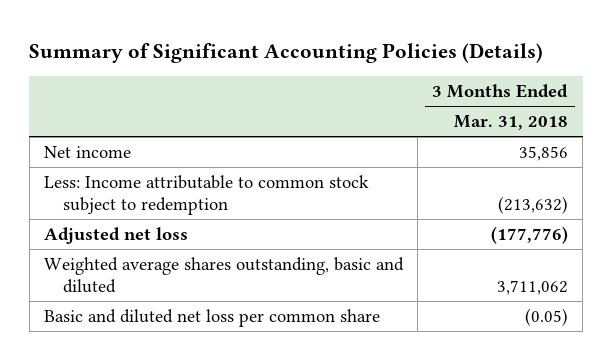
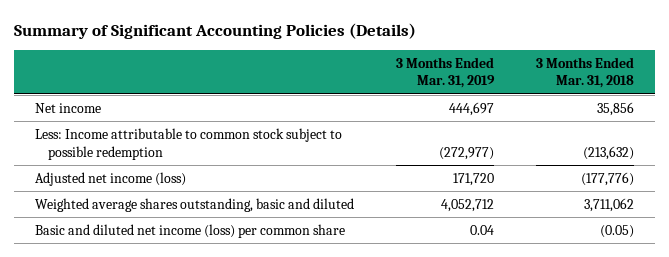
none -> [396,56,496,89] 3 Months Ended Mar. 31, 2019
[43,175,369,216] Less: Income attributable to common stock subject to redemption -> [34,127,342,160] Less: Income attributable to common stock subject to possible redemption
[43,227,188,245] Adjusted net loss -> [34,171,186,186] Adjusted net income (loss)
[43,309,380,328] Basic and diluted net loss per common share -> [34,223,345,238] Basic and diluted net income (loss) per common share

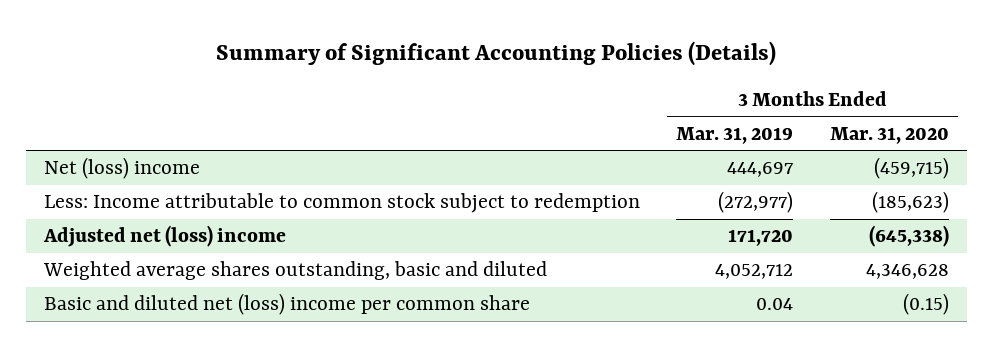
[536,56,635,89] 3 Months Ended Mar. 31, 2018 -> none
none -> [830,126,950,144] Mar. 31, 2020
[34,102,101,113] Net income -> [43,157,200,180] Net (loss) income
[34,127,342,160] Less: Income attributable to common stock subject to possible redemption -> [43,193,640,214] Less: Income attributable to common stock subject to redemption
[34,171,186,186] Adjusted net income (loss) -> [42,225,286,248] Adjusted net (loss) income
[34,223,345,238] Basic and diluted net income (loss) per common share -> [43,293,530,316] Basic and diluted net (loss) income per common share

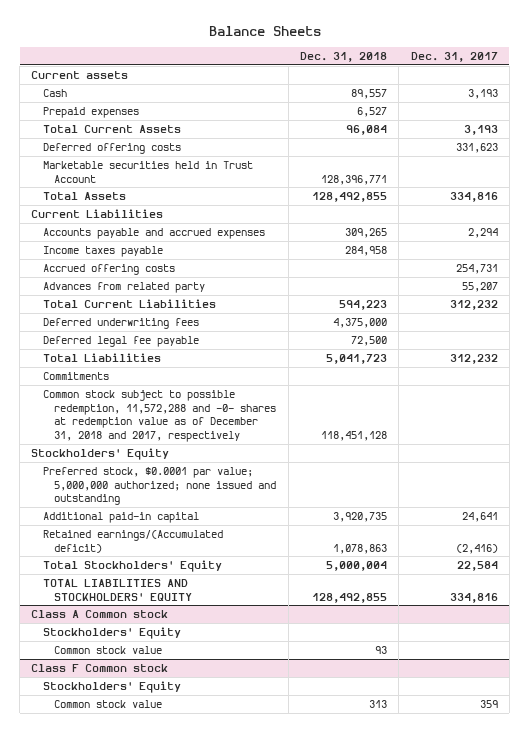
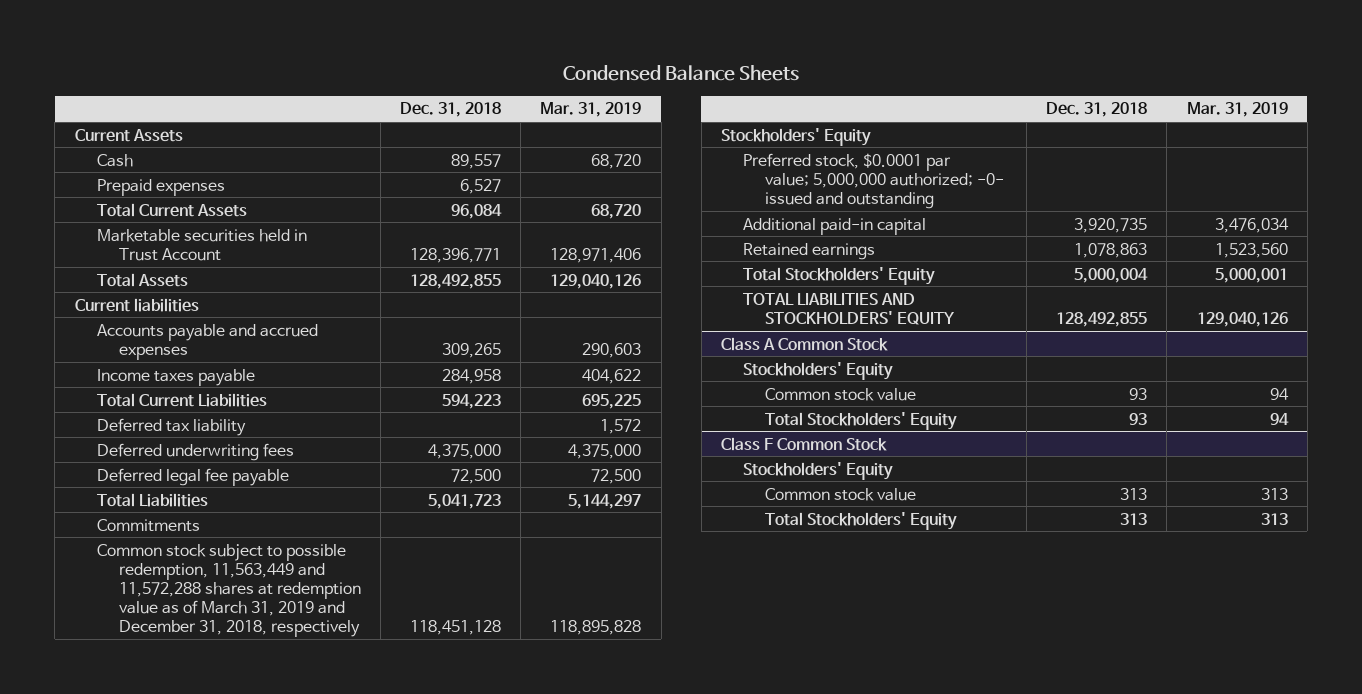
[208,26,321,37] Balance Sheets -> [563,64,800,81] Condensed Balance Sheets
[410,51,498,62] Dec. 31, 2017 -> none
none -> [540,102,642,118] Mar. 31, 2019
[31,70,129,79] Current assets -> [74,128,183,142] Current Assets
[42,142,181,154] Deferred offering costs -> none
[31,208,164,218] Current Liabilities -> [74,297,199,312] Current liabilities
[42,263,175,275] Accrued offering costs -> none
[42,281,205,293] Advances from related party -> none
none -> [96,417,246,436] Deferred tax liability
[42,389,277,443] Common stock subject to possible redemption, 11,572,288 and -0- shares at redemption value as of December 31, 2018 and 2017, respectively -> [96,543,361,638] Common stock subject to possible redemption, 11,563,449 and 11,572,288 shares at redemption value as of March 31, 2019 and December 31, 2018, respectively
[42,466,277,506] Preferred stock, $0.0001 par value; 5,000,000 authorized; none issued and outstanding -> [742,152,1004,209] Preferred stock, $0.0001 par value; 5,000,000 authorized; -0- issued and outstanding
[42,529,223,553] Retained earnings/(Accumulated deficit) -> [742,242,875,260] Retained earnings
[31,609,169,618] Class A Common stock -> [720,336,888,351] Class A Common Stock
none -> [764,411,957,430] Total Stockholders' Equity
[31,663,169,672] Class F Common stock -> [720,436,887,451] Class F Common Stock
none -> [764,511,957,530] Total Stockholders' Equity

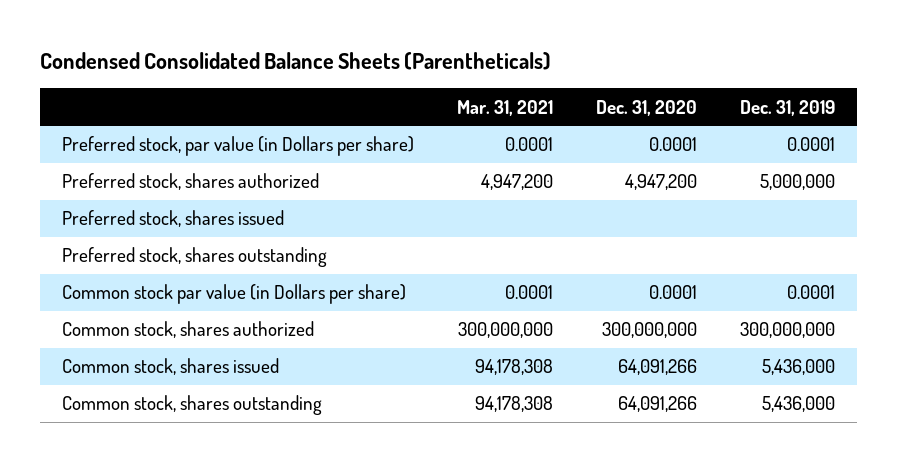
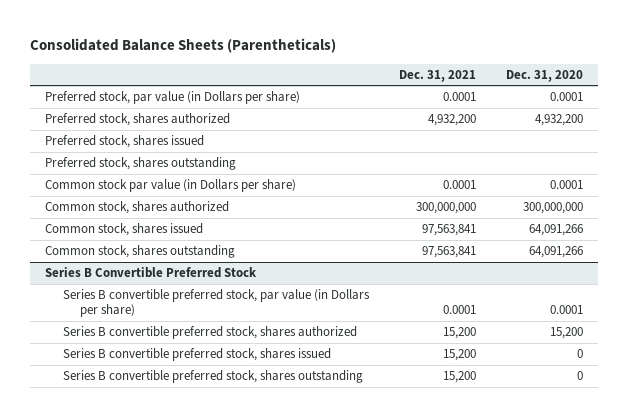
[39,52,551,71] Condensed Consolidated Balance Sheets (Parentheticals) -> [30,38,337,54] Consolidated Balance Sheets (Parentheticals)
[456,99,553,116] Mar. 31, 2021 -> none
[740,99,836,116] Dec. 31, 2019 -> none
none -> [398,69,476,82] Dec. 31, 2021
[624,174,697,191] 4,947,200 -> [535,114,584,127] 4,932,200
none -> [45,267,258,279] Series B Convertible Preferred Stock
none -> [62,289,370,318] Series B convertible preferred stock, par value (in Dollars per share)
none -> [62,326,357,340] Series B convertible preferred stock, shares authorized
none -> [62,348,331,362] Series B convertible preferred stock, shares issued
none -> [62,370,363,384] Series B convertible preferred stock, shares outstanding

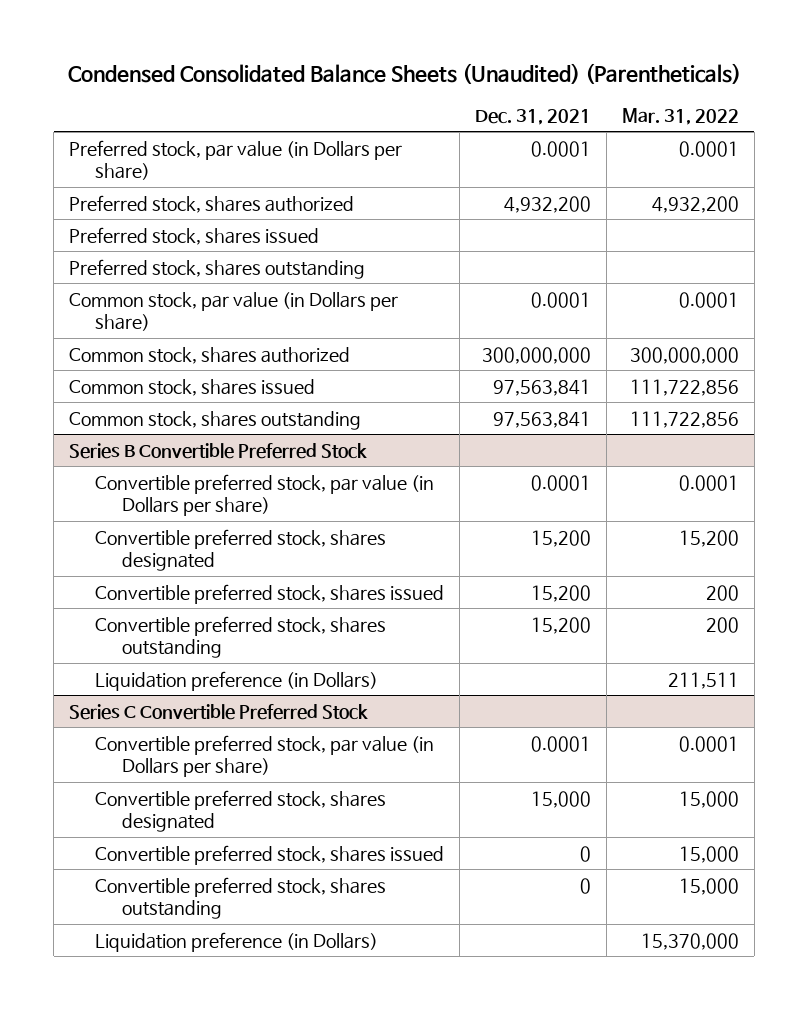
[30,38,337,54] Consolidated Balance Sheets (Parentheticals) -> [67,63,741,85] Condensed Consolidated Balance Sheets (Unaudited) (Parentheticals)
[506,69,584,82] Dec. 31, 2020 -> none
none -> [621,107,739,125] Mar. 31, 2022
[45,179,297,193] Common stock par value (in Dollars per share) -> [68,291,398,332] Common stock, par value (in Dollars per share)
[62,289,370,318] Series B convertible preferred stock, par value (in Dollars per share) -> [95,473,435,517] Convertible preferred stock, par value (in Dollars per share)
[62,326,357,340] Series B convertible preferred stock, shares authorized -> [95,528,387,572] Convertible preferred stock, shares designated
[62,348,331,362] Series B convertible preferred stock, shares issued -> [95,583,445,604] Convertible preferred stock, shares issued
[62,370,363,384] Series B convertible preferred stock, shares outstanding -> [95,615,387,659] Convertible preferred stock, shares outstanding
none -> [95,670,379,691] Liquidation preference (in Dollars)
none -> [68,703,368,720] Series C Convertible Preferred Stock
none -> [95,734,435,778] Convertible preferred stock, par value (in Dollars per share)
none -> [95,789,387,833] Convertible preferred stock, shares designated
none -> [95,844,445,865] Convertible preferred stock, shares issued
none -> [95,876,387,920] Convertible preferred stock, shares outstanding
none -> [95,931,379,952] Liquidation preference (in Dollars)

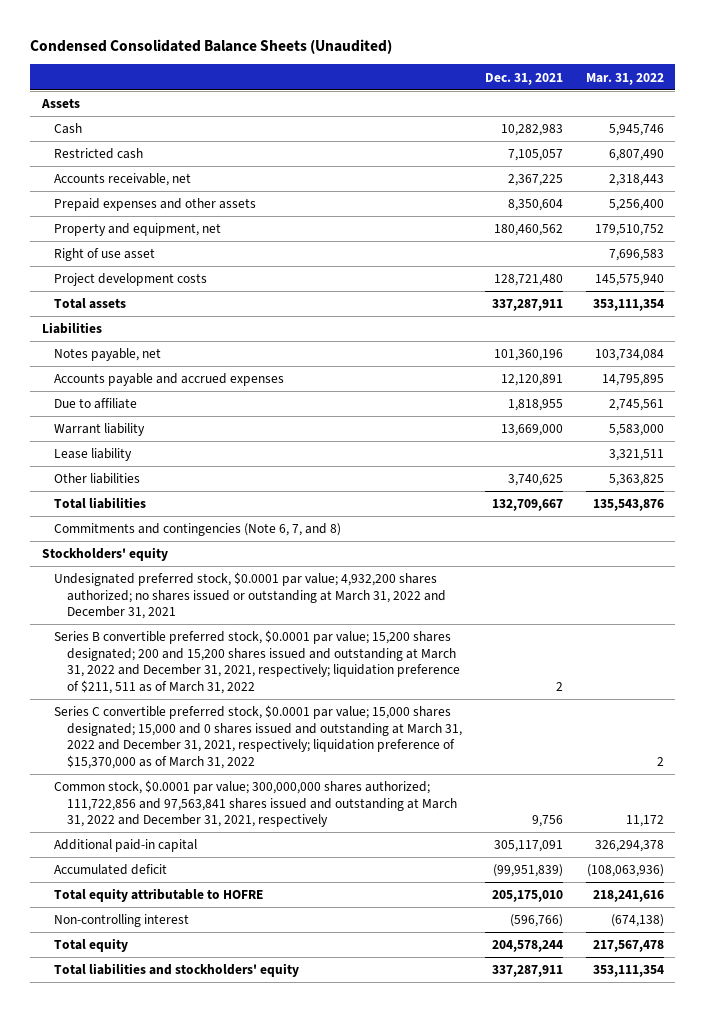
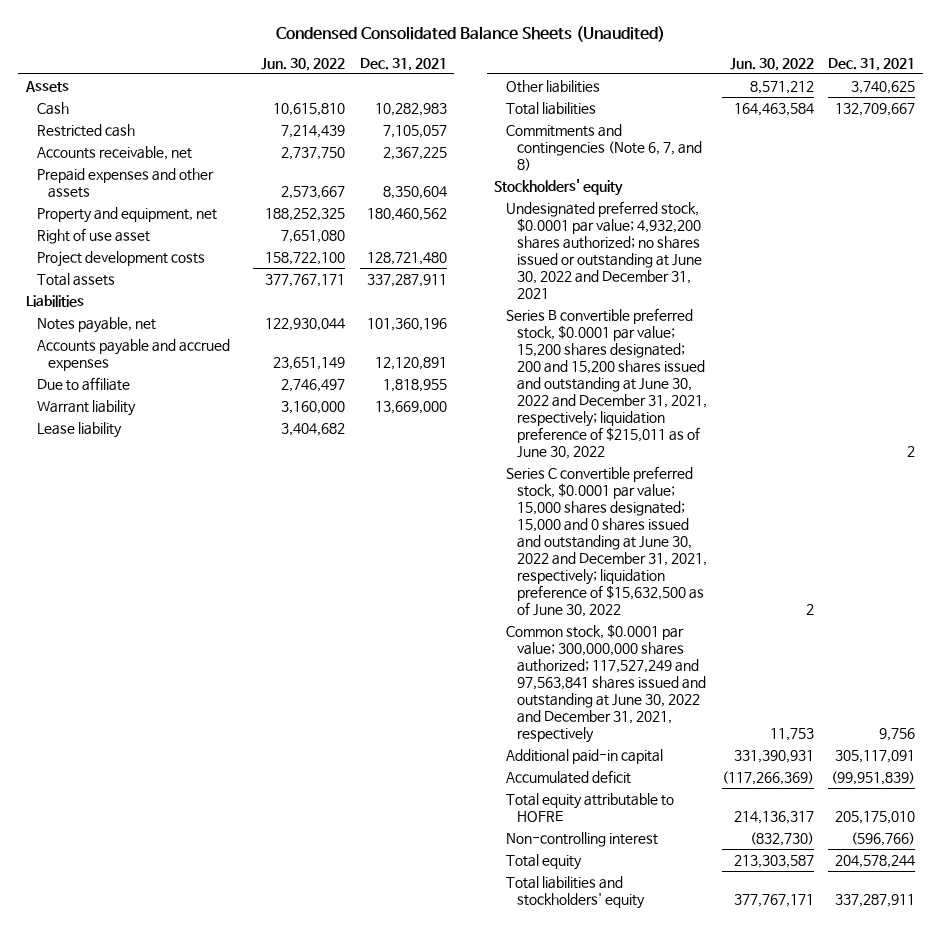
[585,72,664,85] Mar. 31, 2022 -> none
none -> [261,57,346,71] Jun. 30, 2022
[54,572,446,620] Undesignated preferred stock, $0.0001 par value; 4,932,200 shares authorized; no shares issued or outstanding at March 31, 2022 and December 31, 2021 -> [505,200,703,299] Undesignated preferred stock, $0.0001 par value; 4,932,200 shares authorized; no shares issued or outstanding at June 30, 2022 and December 31, 2021
[54,630,460,694] Series B convertible preferred stock, $0.0001 par value; 15,200 shares designated; 200 and 15,200 shares issued and outstanding at March 31, 2022 and December 31, 2021, respectively; liquidation preference of $211, 511 as of March 31, 2022 -> [505,307,708,459] Series B convertible preferred stock, $0.0001 par value; 15,200 shares designated; 200 and 15,200 shares issued and outstanding at June 30, 2022 and December 31, 2021, respectively; liquidation preference of $215,011 as of June 30, 2022
[54,705,462,769] Series C convertible preferred stock, $0.0001 par value; 15,000 shares designated; 15,000 and 0 shares issued and outstanding at March 31, 2022 and December 31, 2021, respectively; liquidation preference of $15,370,000 as of March 31, 2022 -> [505,465,708,617] Series C convertible preferred stock, $0.0001 par value; 15,000 shares designated; 15,000 and 0 shares issued and outstanding at June 30, 2022 and December 31, 2021, respectively; liquidation preference of $15,632,500 as of June 30, 2022
[54,780,457,828] Common stock, $0.0001 par value; 300,000,000 shares authorized; 111,722,856 and 97,563,841 shares issued and outstanding at March 31, 2022 and December 31, 2021, respectively -> [505,623,707,743] Common stock, $0.0001 par value; 300,000,000 shares authorized; 117,527,249 and 97,563,841 shares issued and outstanding at June 30, 2022 and December 31, 2021, respectively

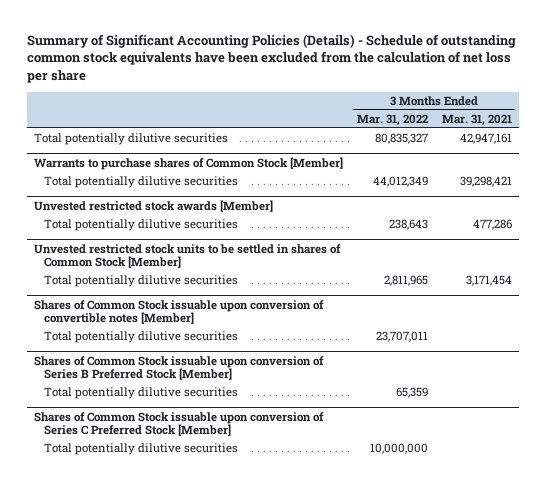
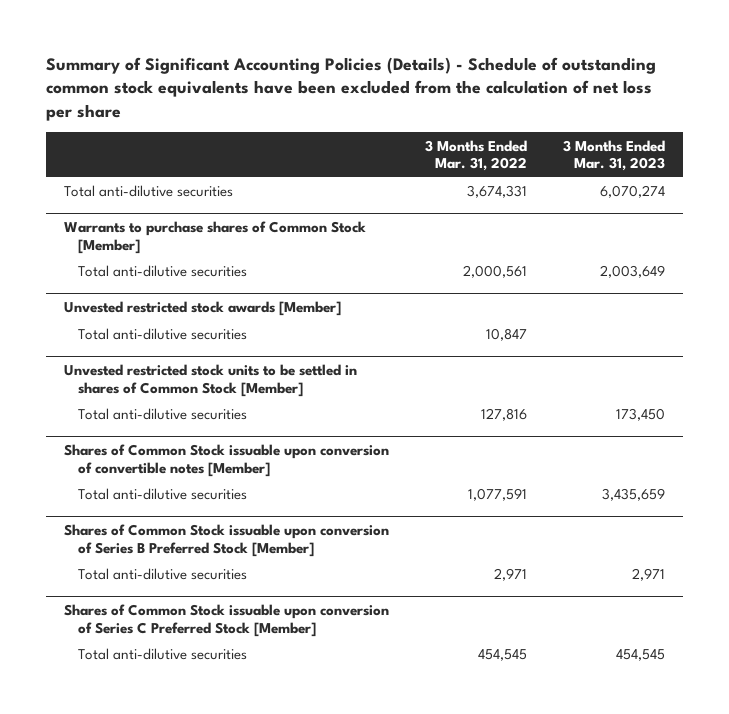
[441,113,512,126] Mar. 31, 2021 -> none
none -> [562,139,665,172] 3 Months Ended Mar. 31, 2023
[33,133,228,146] Total potentially dilutive securities -> [64,185,234,198] Total anti-dilutive securities
[374,133,428,145] 80,835,327 -> [466,185,527,199] 3,674,331
[43,176,238,189] Total potentially dilutive securities -> [78,265,248,278] Total anti-dilutive securities
[372,176,428,188] 44,012,349 -> [462,265,527,279] 2,000,561
[43,219,238,232] Total potentially dilutive securities -> [78,328,248,341] Total anti-dilutive securities
[388,219,428,231] 238,643 -> [485,328,527,342] 10,847
[43,275,238,288] Total potentially dilutive securities -> [78,408,248,421] Total anti-dilutive securities
[383,275,428,287] 2,811,965 -> [480,408,527,422] 127,816
[43,331,238,344] Total potentially dilutive securities -> [78,488,248,501] Total anti-dilutive securities
[375,331,428,343] 23,707,011 -> [467,488,527,502] 1,077,591
[43,387,238,400] Total potentially dilutive securities -> [78,568,248,581] Total anti-dilutive securities
[395,387,428,399] 65,359 -> [493,568,527,582] 2,971
[43,443,238,456] Total potentially dilutive securities -> [78,648,248,661] Total anti-dilutive securities
[369,443,428,455] 10,000,000 -> [477,649,527,662] 454,545

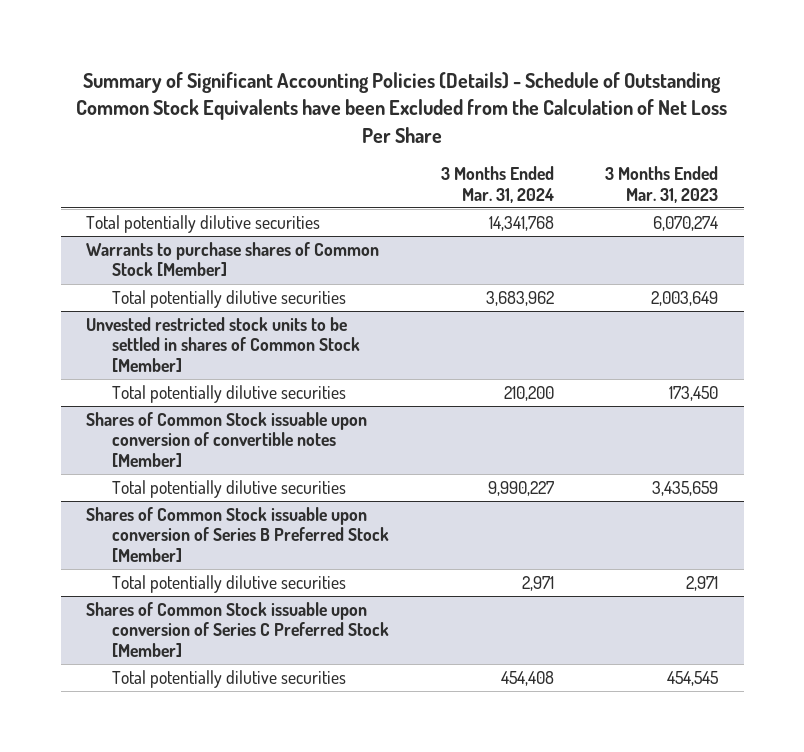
[46,56,657,122] Summary of Significant Accounting Policies (Details) - Schedule of outstanding common stock equivalents have been excluded from the calculation of net loss per share -> [76,72,728,143] Summary of Significant Accounting Policies (Details) - Schedule of Outstanding Common Stock Equivalents have been Excluded from the Calculation of Net Loss Per Share
[424,139,527,172] 3 Months Ended Mar. 31, 2022 -> none
none -> [440,166,554,203] 3 Months Ended Mar. 31, 2024
[64,185,234,198] Total anti-dilutive securities -> [86,215,321,234] Total potentially dilutive securities
[64,301,342,317] Unvested restricted stock awards [Member] -> none
[78,328,248,341] Total anti-dilutive securities -> none
[78,265,248,278] Total anti-dilutive securities -> [112,290,347,309] Total potentially dilutive securities
[78,408,248,421] Total anti-dilutive securities -> [112,385,347,404] Total potentially dilutive securities
[78,488,248,501] Total anti-dilutive securities -> [112,480,347,499] Total potentially dilutive securities
[78,568,248,581] Total anti-dilutive securities -> [112,575,347,594] Total potentially dilutive securities
[78,648,248,661] Total anti-dilutive securities -> [112,670,347,689] Total potentially dilutive securities

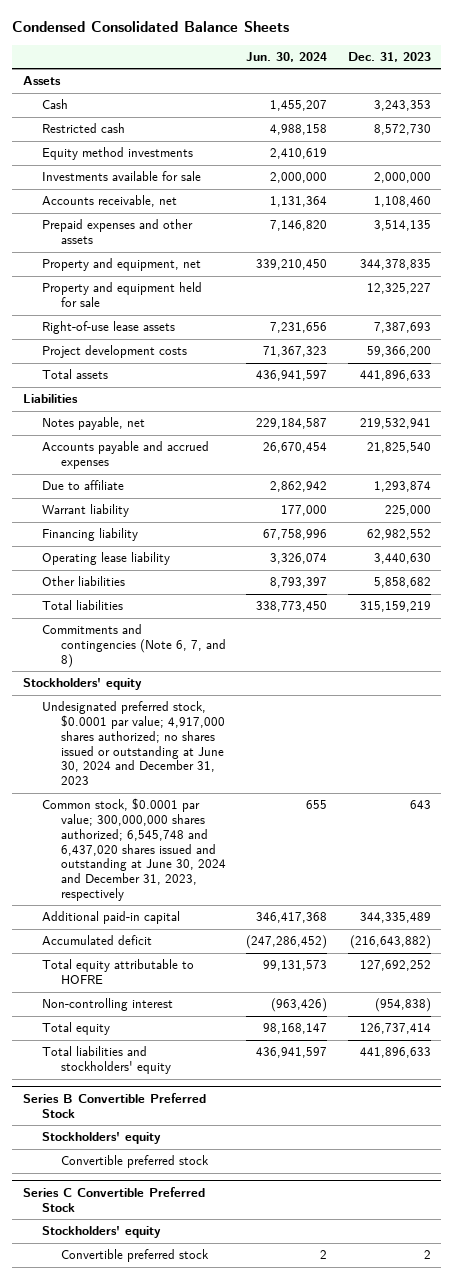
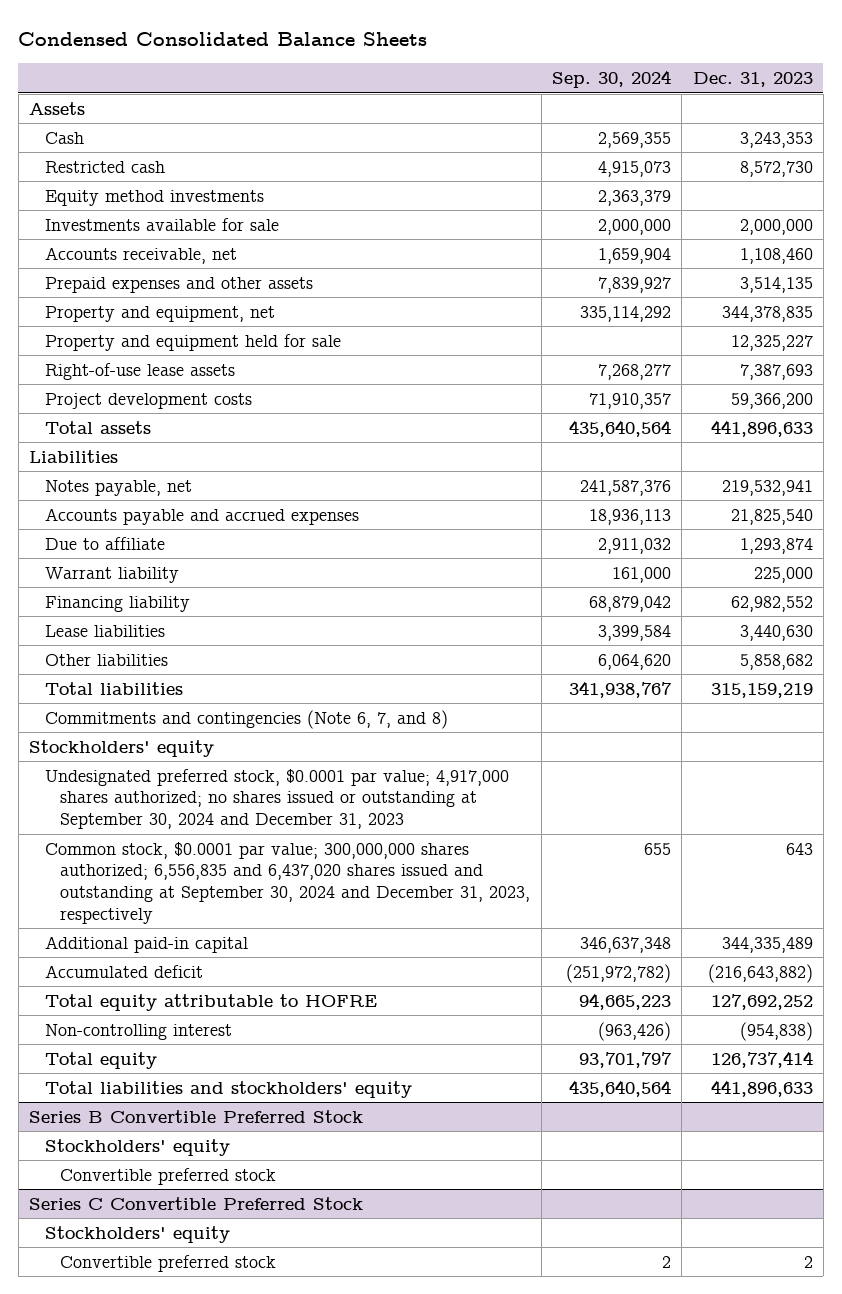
[246,52,328,63] Jun. 30, 2024 -> none
none -> [551,70,671,89] Sep. 30, 2024
[41,552,170,566] Operating lease liability -> [44,624,165,637] Lease liabilities
[41,701,225,786] Undesignated preferred stock, $0.0001 par value; 4,917,000 shares authorized; no shares issued or outstanding at June 30, 2024 and December 31, 2023 -> [44,768,509,829] Undesignated preferred stock, $0.0001 par value; 4,917,000 shares authorized; no shares issued or outstanding at September 30, 2024 and December 31, 2023
[41,798,226,902] Common stock, $0.0001 par value; 300,000,000 shares authorized; 6,545,748 and 6,437,020 shares issued and outstanding at June 30, 2024 and December 31, 2023, respectively -> [44,841,531,924] Common stock, $0.0001 par value; 300,000,000 shares authorized; 6,556,835 and 6,437,020 shares issued and outstanding at September 30, 2024 and December 31, 2023, respectively

